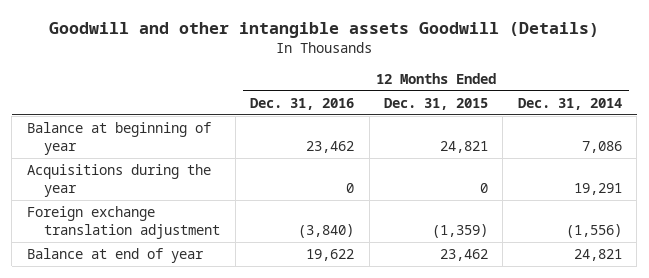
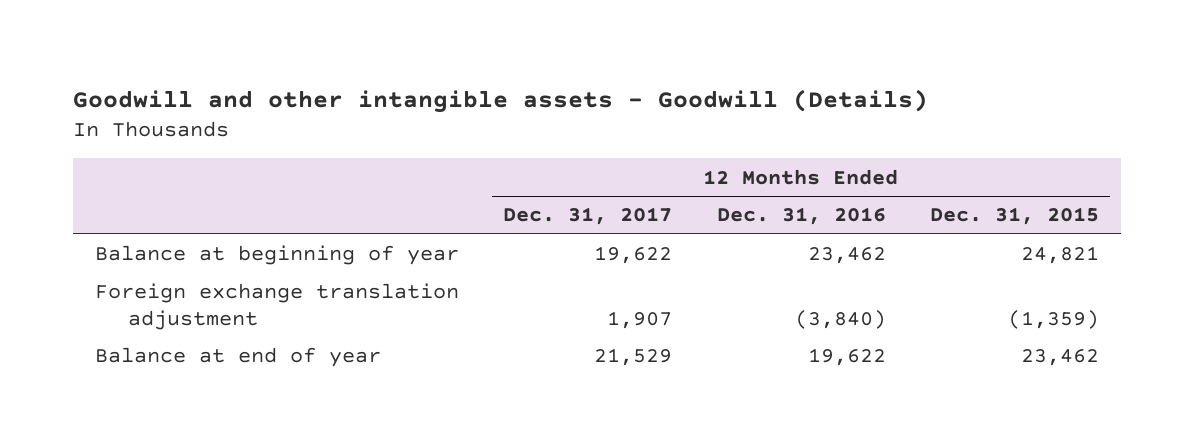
[49,21,600,38] Goodwill and other intangible assets Goodwill (Details) -> [73,89,929,114] Goodwill and other intangible assets - Goodwill (Details)
[517,97,622,110] Dec. 31, 2014 -> none
none -> [503,207,673,226] Dec. 31, 2017
[26,164,211,197] Acquisitions during the year -> none

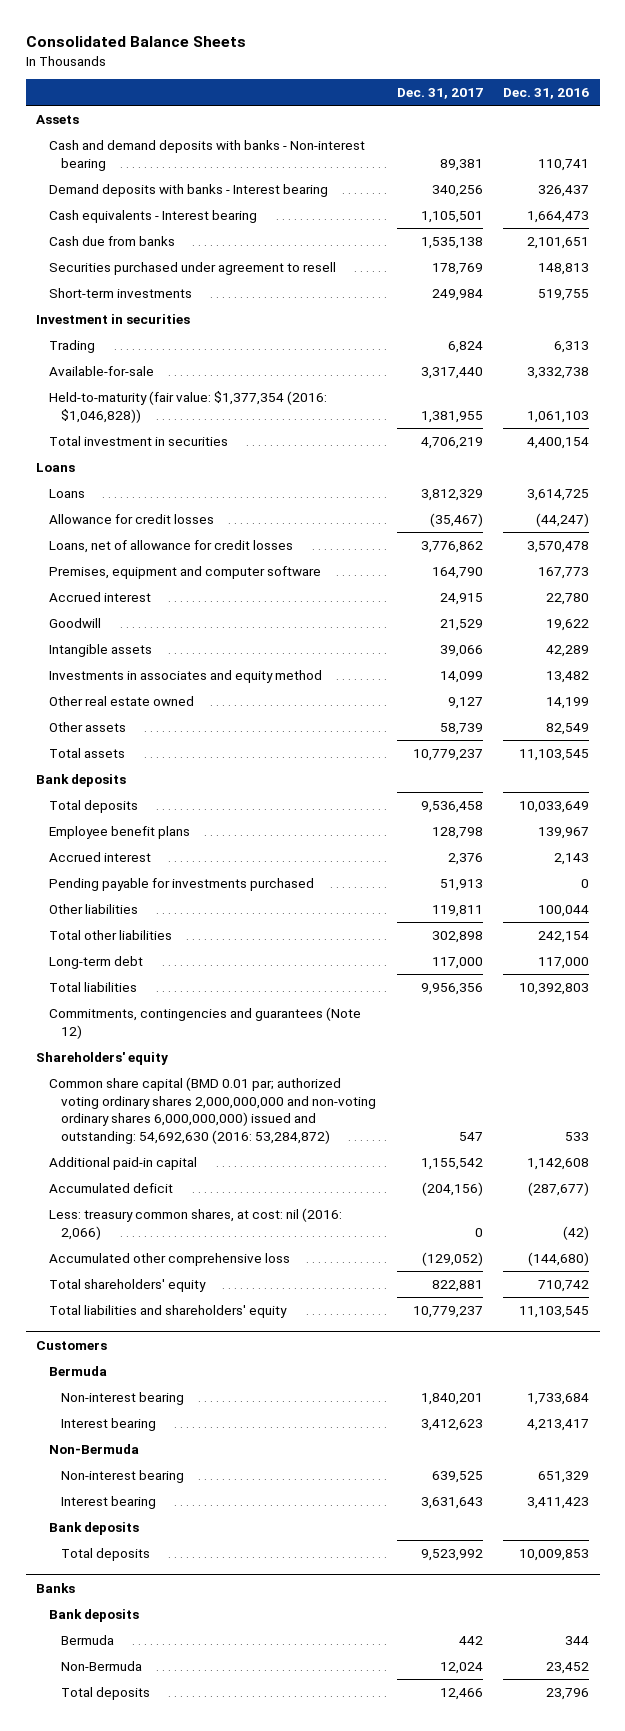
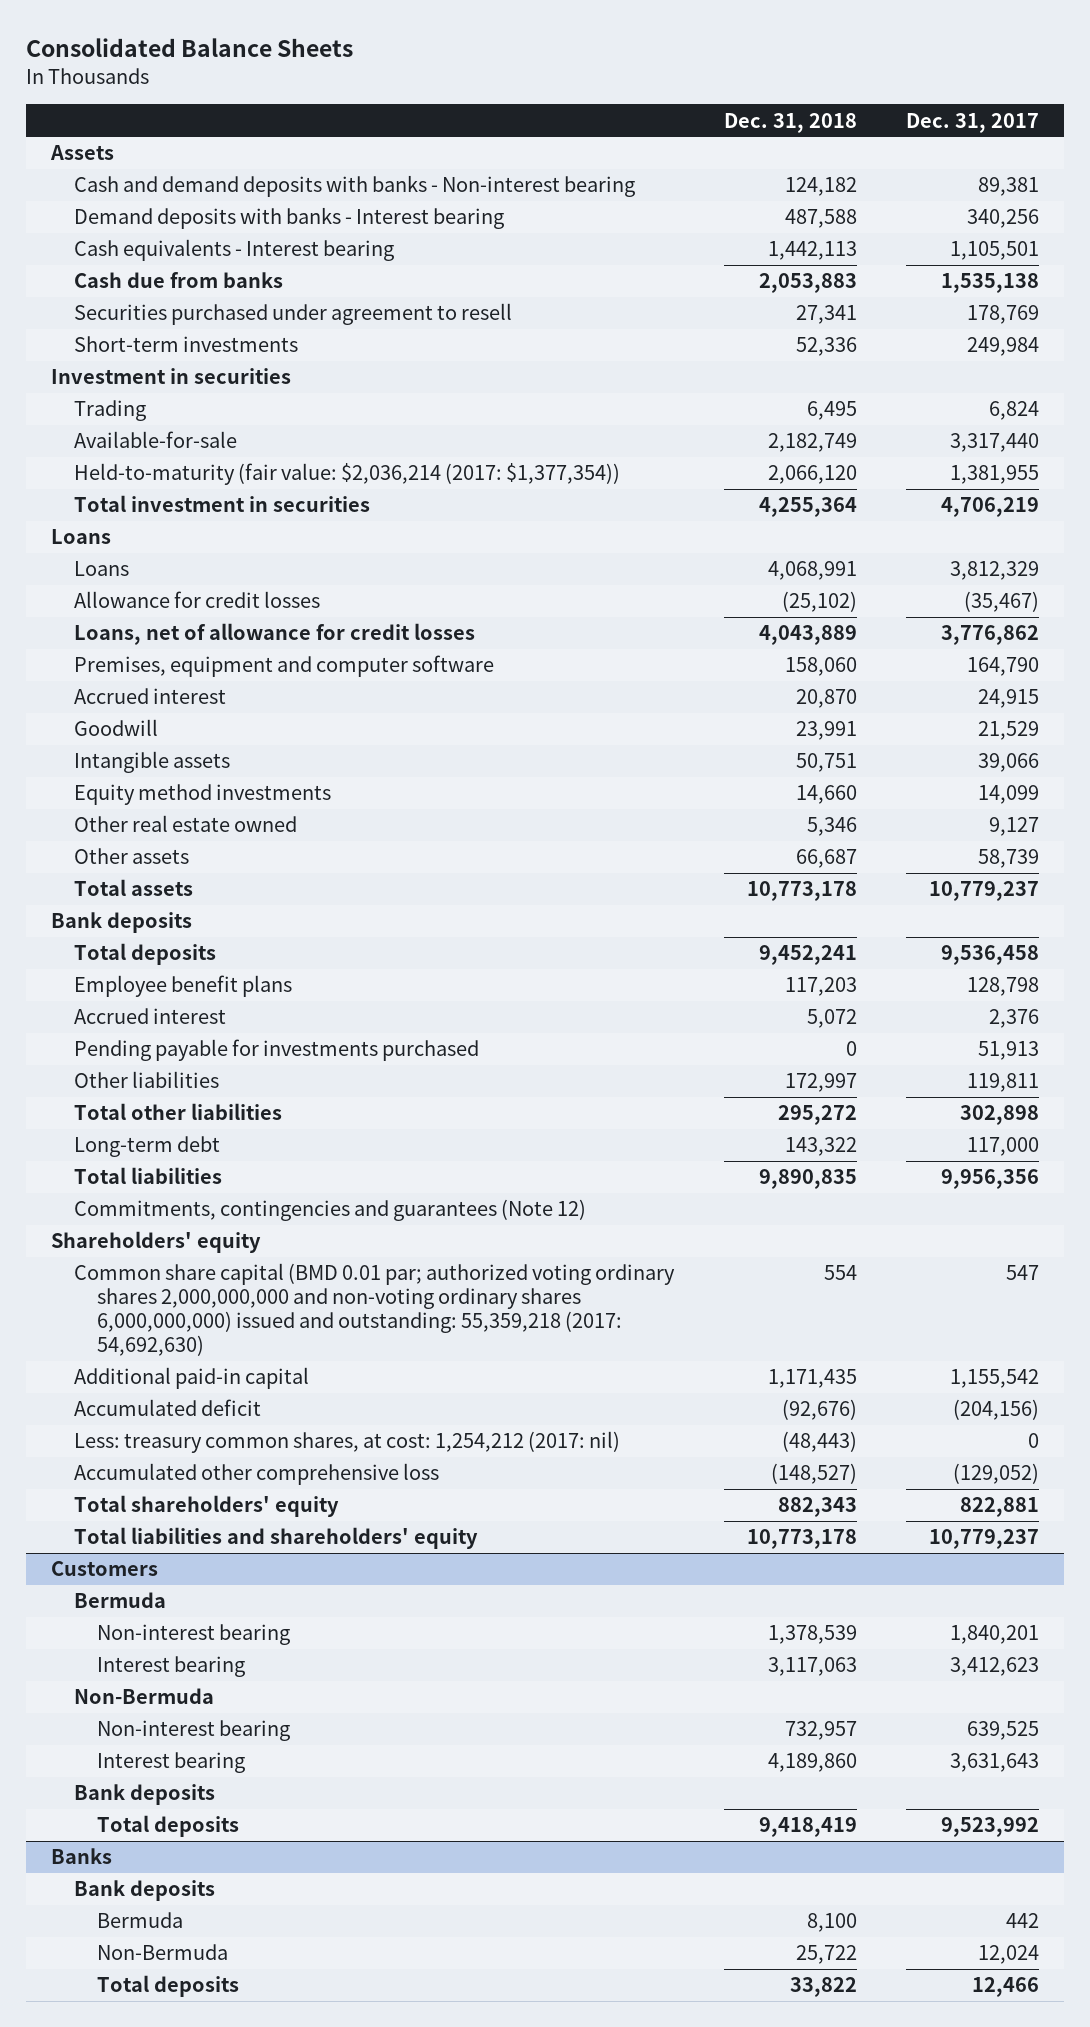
[503,88,590,100] Dec. 31, 2016 -> none
none -> [723,112,857,133] Dec. 31, 2018
[48,390,327,423] Held-to-maturity (fair value: $1,377,354 (2016: $1,046,828)) -> [74,463,621,486] Held-to-maturity (fair value: $2,036,214 (2017: $1,377,354))
[48,669,322,683] Investments in associates and equity method -> [74,784,332,806] Equity method investments
[48,1076,377,1144] Common share capital (BMD 0.01 par; authorized voting ordinary shares 2,000,000,000 and non-voting ordinary shares 6,000,000,000) issued and outstanding: 54,692,630 (2016: 53,284,872) -> [74,1263,676,1357] Common share capital (BMD 0.01 par; authorized voting ordinary shares 2,000,000,000 and non-voting ordinary shares 6,000,000,000) issued and outstanding: 55,359,218 (2017: 54,692,630)
[48,1207,342,1240] Less: treasury common shares, at cost: nil (2016: 2,066) -> [74,1431,621,1454] Less: treasury common shares, at cost: 1,254,212 (2017: nil)

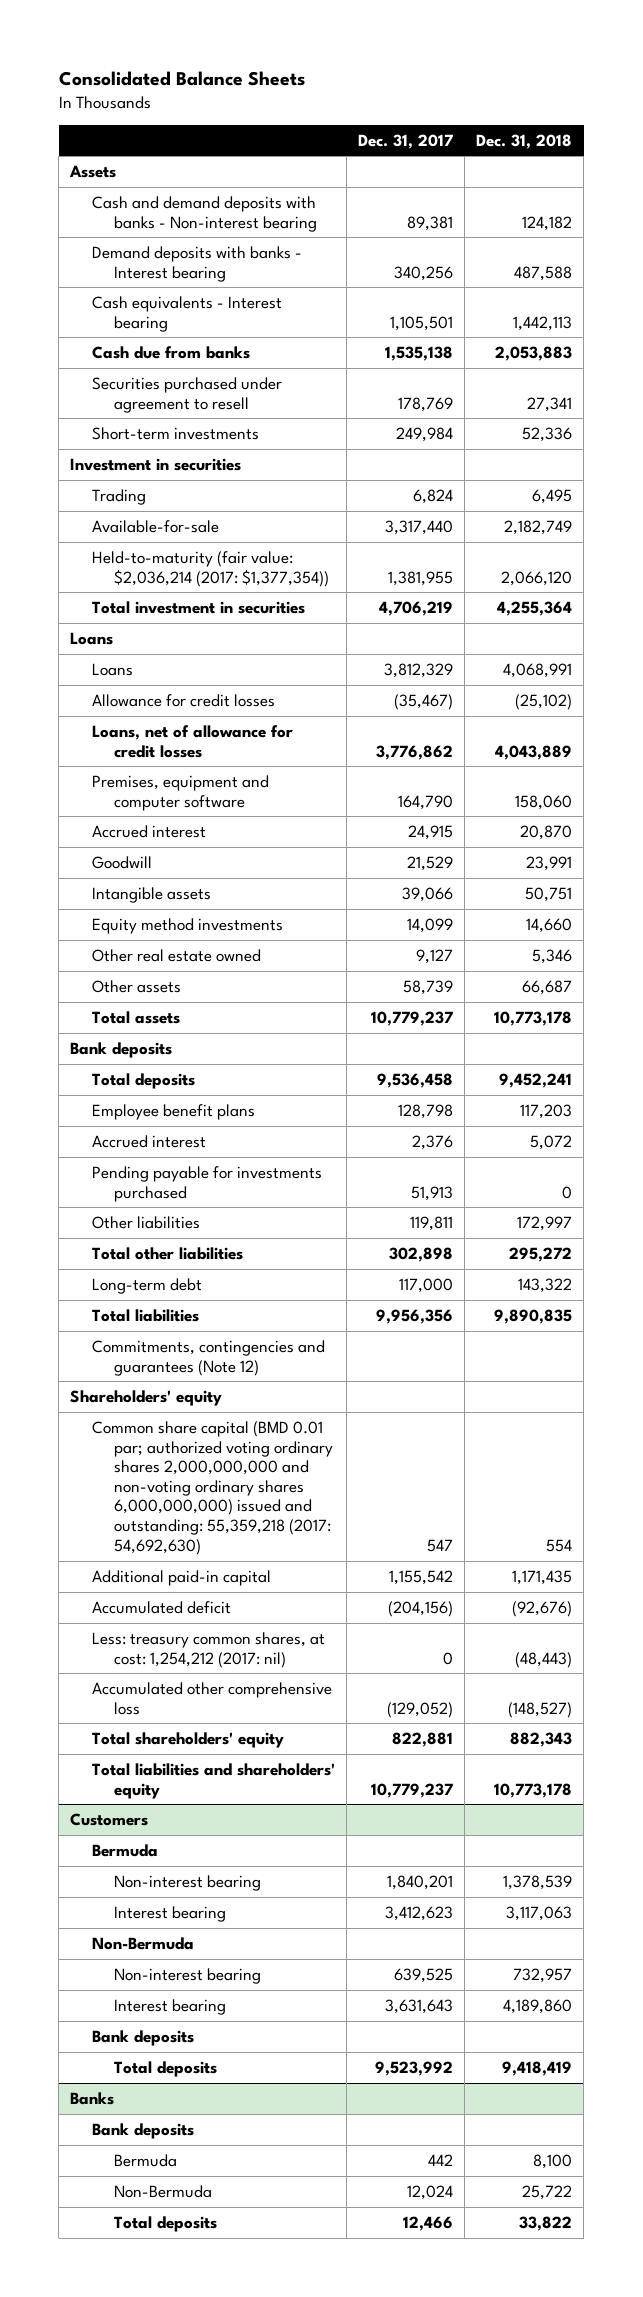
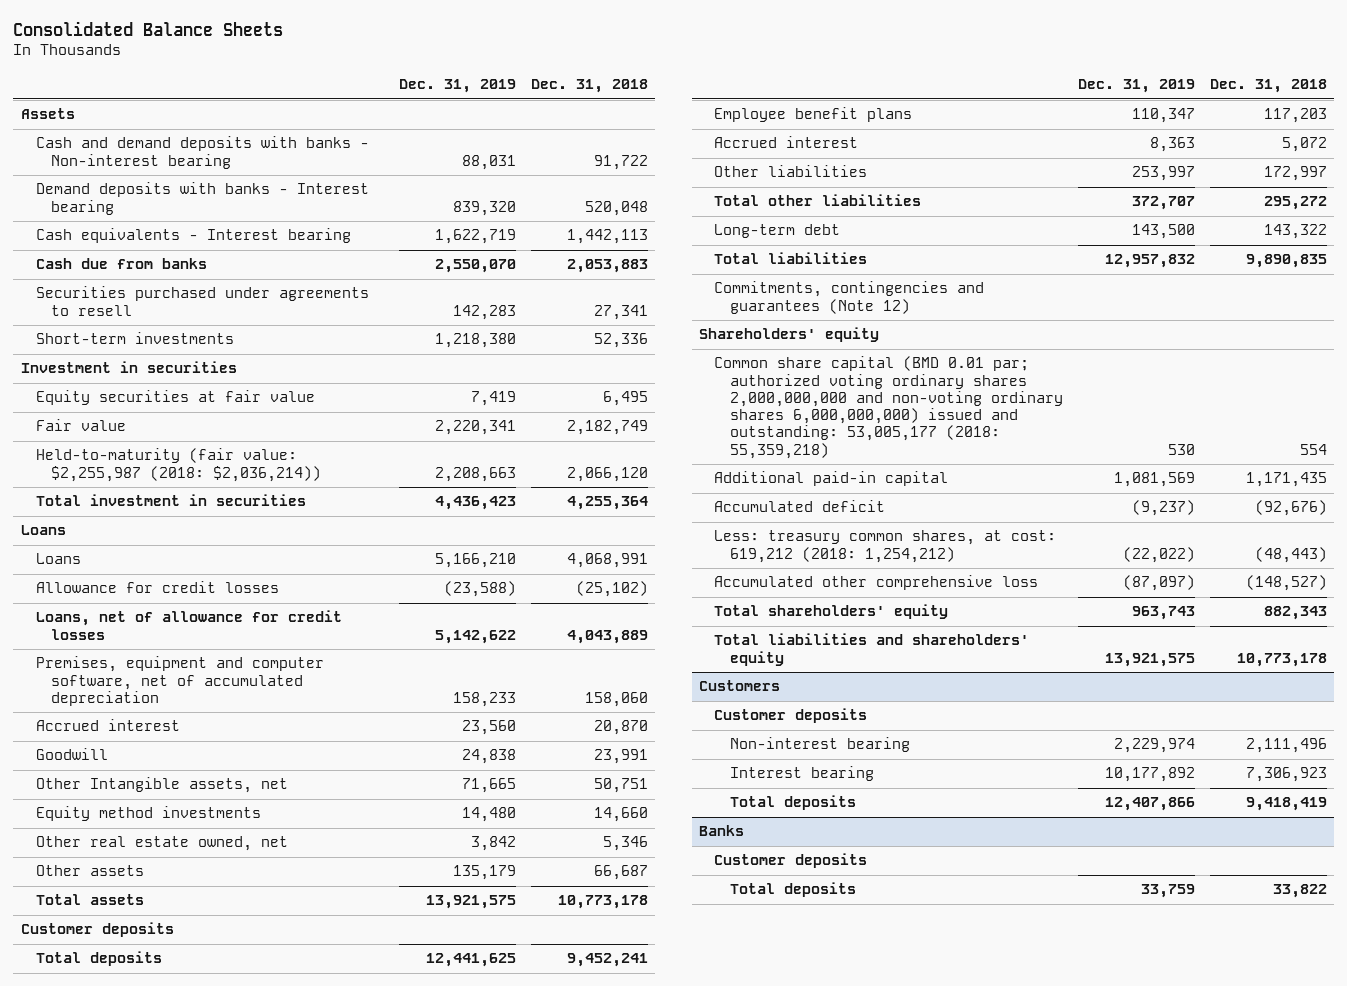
[358,133,454,149] Dec. 31, 2017 -> none
none -> [399,79,517,94] Dec. 31, 2019
[522,215,573,231] 124,182 -> [593,154,648,170] 91,722
[514,265,573,281] 487,588 -> [584,200,648,216] 520,048
[92,376,283,413] Securities purchased under agreement to resell -> [35,286,369,316] Securities purchased under agreements to resell
[92,488,147,505] Trading -> [35,390,315,406] Equity securities at fair value
[92,519,220,533] Available-for-sale -> [35,419,126,432] Fair value
[92,550,329,587] Held-to-maturity (fair value: $2,036,214 (2017: $1,377,354)) -> [35,448,322,482] Held-to-maturity (fair value: $2,255,987 (2018: $2,036,214))
[92,774,270,811] Premises, equipment and computer software -> [35,656,324,706] Premises, equipment and computer software, net of accumulated depreciation
[92,886,212,903] Intangible assets -> [35,777,288,794] Other Intangible assets, net
[92,948,262,962] Other real estate owned -> [35,836,288,852] Other real estate owned, net
[70,1041,173,1058] Bank deposits -> none
none -> [20,922,174,938] Customer deposits
[92,1165,323,1202] Pending payable for investments purchased -> none
[92,1420,333,1555] Common share capital (BMD 0.01 par; authorized voting ordinary shares 2,000,000,000 and non-voting ordinary shares 6,000,000,000) issued and outstanding: 55,359,218 (2017: 54,692,630) -> [714,356,1063,459] Common share capital (BMD 0.01 par; authorized voting ordinary shares 2,000,000,000 and non-voting ordinary shares 6,000,000,000) issued and outstanding: 53,005,177 (2018: 55,359,218)
[92,1631,326,1668] Less: treasury common shares, at cost: 1,254,212 (2017: nil) -> [714,530,1057,563] Less: treasury common shares, at cost: 619,212 (2018: 1,254,212)
[92,1843,159,1857] Bermuda -> none
[92,1936,195,1950] Non-Bermuda -> none
[113,1967,261,1984] Non-interest bearing -> none
[113,1998,226,2015] Interest bearing -> none
[92,2029,195,2046] Bank deposits -> none
none -> [714,708,868,724] Customer deposits
[503,1874,573,1890] 1,378,539 -> [1245,738,1327,754] 2,111,496
[506,1905,573,1921] 3,117,063 -> [1245,767,1327,783] 7,306,923
[92,2122,195,2139] Bank deposits -> none
[113,2153,177,2167] Bermuda -> none
[113,2184,212,2198] Non-Bermuda -> none
none -> [714,853,868,869] Customer deposits

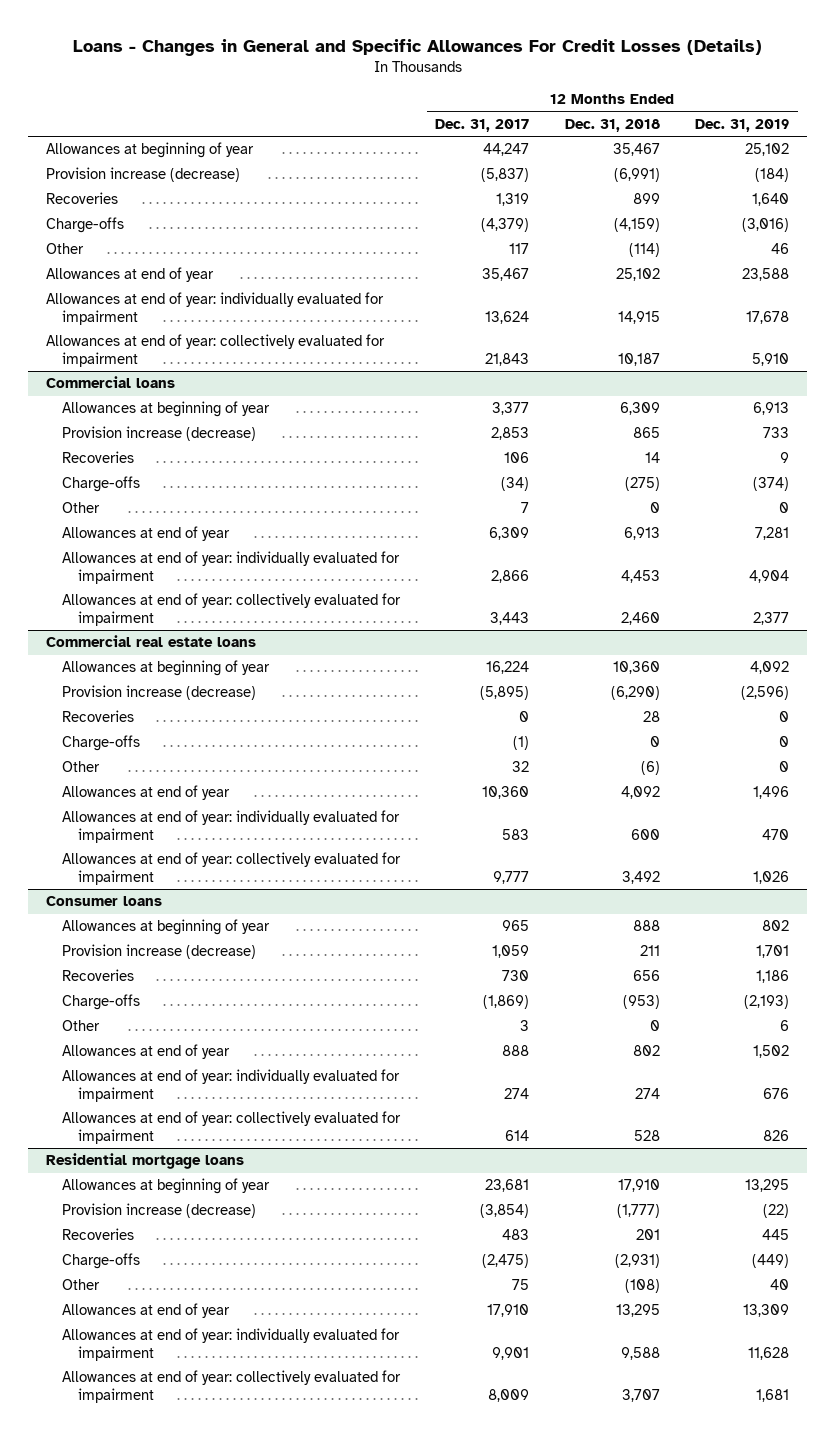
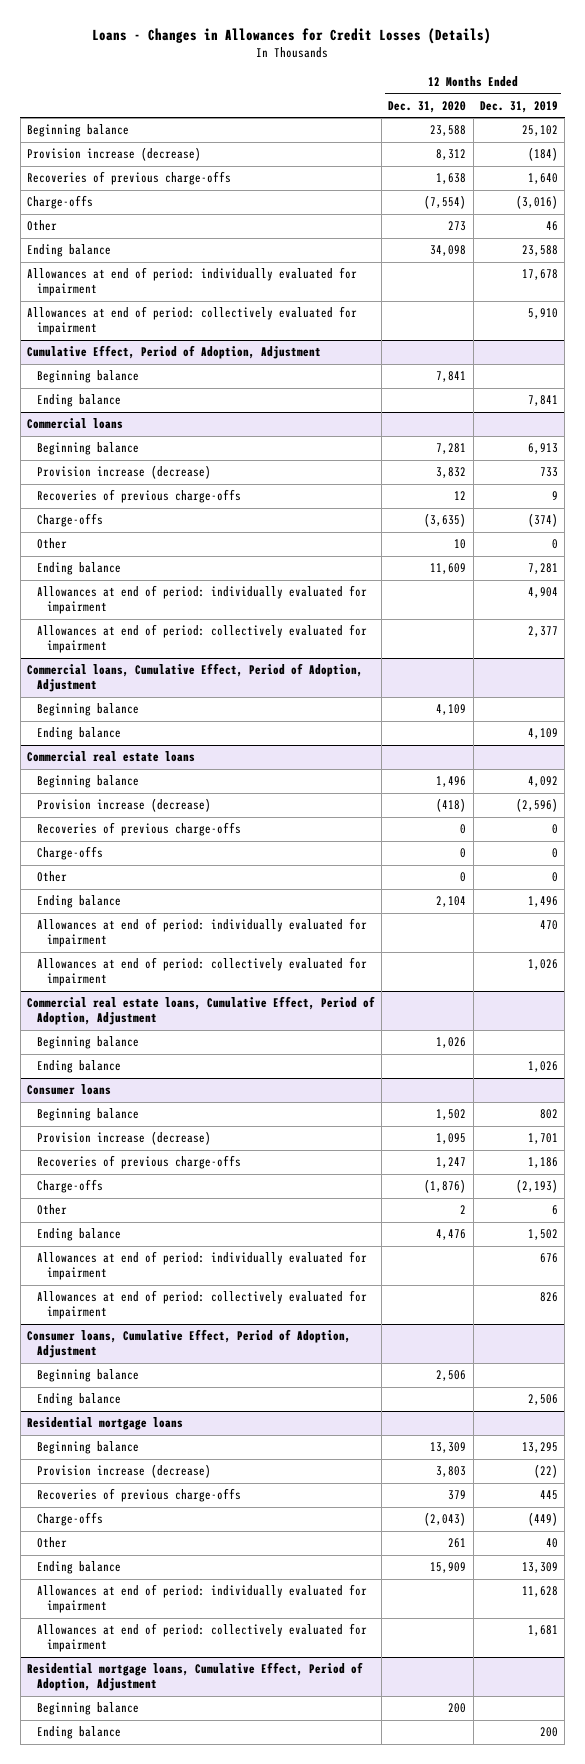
[72,38,762,56] Loans - Changes in General and Specific Allowances For Credit Losses (Details) -> [92,27,492,44] Loans - Changes in Allowances for Credit Losses (Details)
[435,118,530,132] Dec. 31, 2017 -> none
[564,118,660,132] Dec. 31, 2018 -> none
none -> [388,100,467,113] Dec. 31, 2020
[45,142,254,159] Allowances at beginning of year -> [26,124,129,138] Beginning balance
[45,192,118,205] Recoveries -> [26,171,231,186] Recoveries of previous charge-offs
[45,267,214,283] Allowances at end of year -> [26,244,111,258] Ending balance
[45,292,384,326] Allowances at end of year: individually evaluated for impairment -> [26,267,357,297] Allowances at end of period: individually evaluated for impairment
[45,334,385,368] Allowances at end of year: collectively evaluated for impairment -> [26,306,357,336] Allowances at end of period: collectively evaluated for impairment
none -> [26,345,321,360] Cumulative Effect, Period of Adoption, Adjustment
none -> [36,370,139,384] Beginning balance
none -> [36,394,121,408] Ending balance
[61,401,270,418] Allowances at beginning of year -> [36,442,139,456] Beginning balance
[61,451,134,464] Recoveries -> [36,489,241,504] Recoveries of previous charge-offs
[61,526,230,542] Allowances at end of year -> [36,562,121,576] Ending balance
[61,551,400,585] Allowances at end of year: individually evaluated for impairment -> [36,585,367,615] Allowances at end of period: individually evaluated for impairment
[61,593,401,627] Allowances at end of year: collectively evaluated for impairment -> [36,624,367,654] Allowances at end of period: collectively evaluated for impairment
none -> [26,663,363,693] Commercial loans, Cumulative Effect, Period of Adoption, Adjustment
none -> [36,703,139,717] Beginning balance
none -> [36,727,121,741] Ending balance
[61,660,270,677] Allowances at beginning of year -> [36,775,139,789] Beginning balance
[61,710,134,723] Recoveries -> [36,822,241,837] Recoveries of previous charge-offs
[61,785,230,801] Allowances at end of year -> [36,895,121,909] Ending balance
[61,810,400,844] Allowances at end of year: individually evaluated for impairment -> [36,918,367,948] Allowances at end of period: individually evaluated for impairment
[61,852,401,886] Allowances at end of year: collectively evaluated for impairment -> [36,957,367,987] Allowances at end of period: collectively evaluated for impairment
none -> [26,996,375,1026] Commercial real estate loans, Cumulative Effect, Period of Adoption, Adjustment
none -> [36,1036,139,1050] Beginning balance
none -> [36,1060,121,1074] Ending balance
[61,919,270,936] Allowances at beginning of year -> [36,1108,139,1122] Beginning balance
[61,969,134,982] Recoveries -> [36,1155,241,1170] Recoveries of previous charge-offs
[61,1044,230,1060] Allowances at end of year -> [36,1228,121,1242] Ending balance
[61,1069,400,1103] Allowances at end of year: individually evaluated for impairment -> [36,1251,367,1281] Allowances at end of period: individually evaluated for impairment
[61,1111,401,1145] Allowances at end of year: collectively evaluated for impairment -> [36,1290,367,1320] Allowances at end of period: collectively evaluated for impairment
none -> [26,1329,351,1359] Consumer loans, Cumulative Effect, Period of Adoption, Adjustment
none -> [36,1369,139,1383] Beginning balance
none -> [36,1393,121,1407] Ending balance
[61,1178,270,1195] Allowances at beginning of year -> [36,1441,139,1455] Beginning balance
[61,1228,134,1241] Recoveries -> [36,1488,241,1503] Recoveries of previous charge-offs
[61,1303,230,1319] Allowances at end of year -> [36,1561,121,1575] Ending balance
[61,1328,400,1362] Allowances at end of year: individually evaluated for impairment -> [36,1584,367,1614] Allowances at end of period: individually evaluated for impairment
[61,1370,401,1404] Allowances at end of year: collectively evaluated for impairment -> [36,1623,367,1653] Allowances at end of period: collectively evaluated for impairment
none -> [26,1662,363,1692] Residential mortgage loans, Cumulative Effect, Period of Adoption, Adjustment
none -> [36,1702,139,1716] Beginning balance
none -> [36,1726,121,1740] Ending balance

